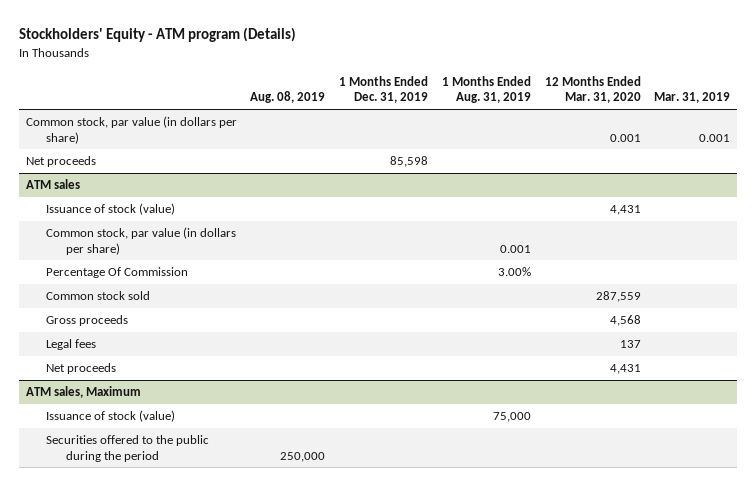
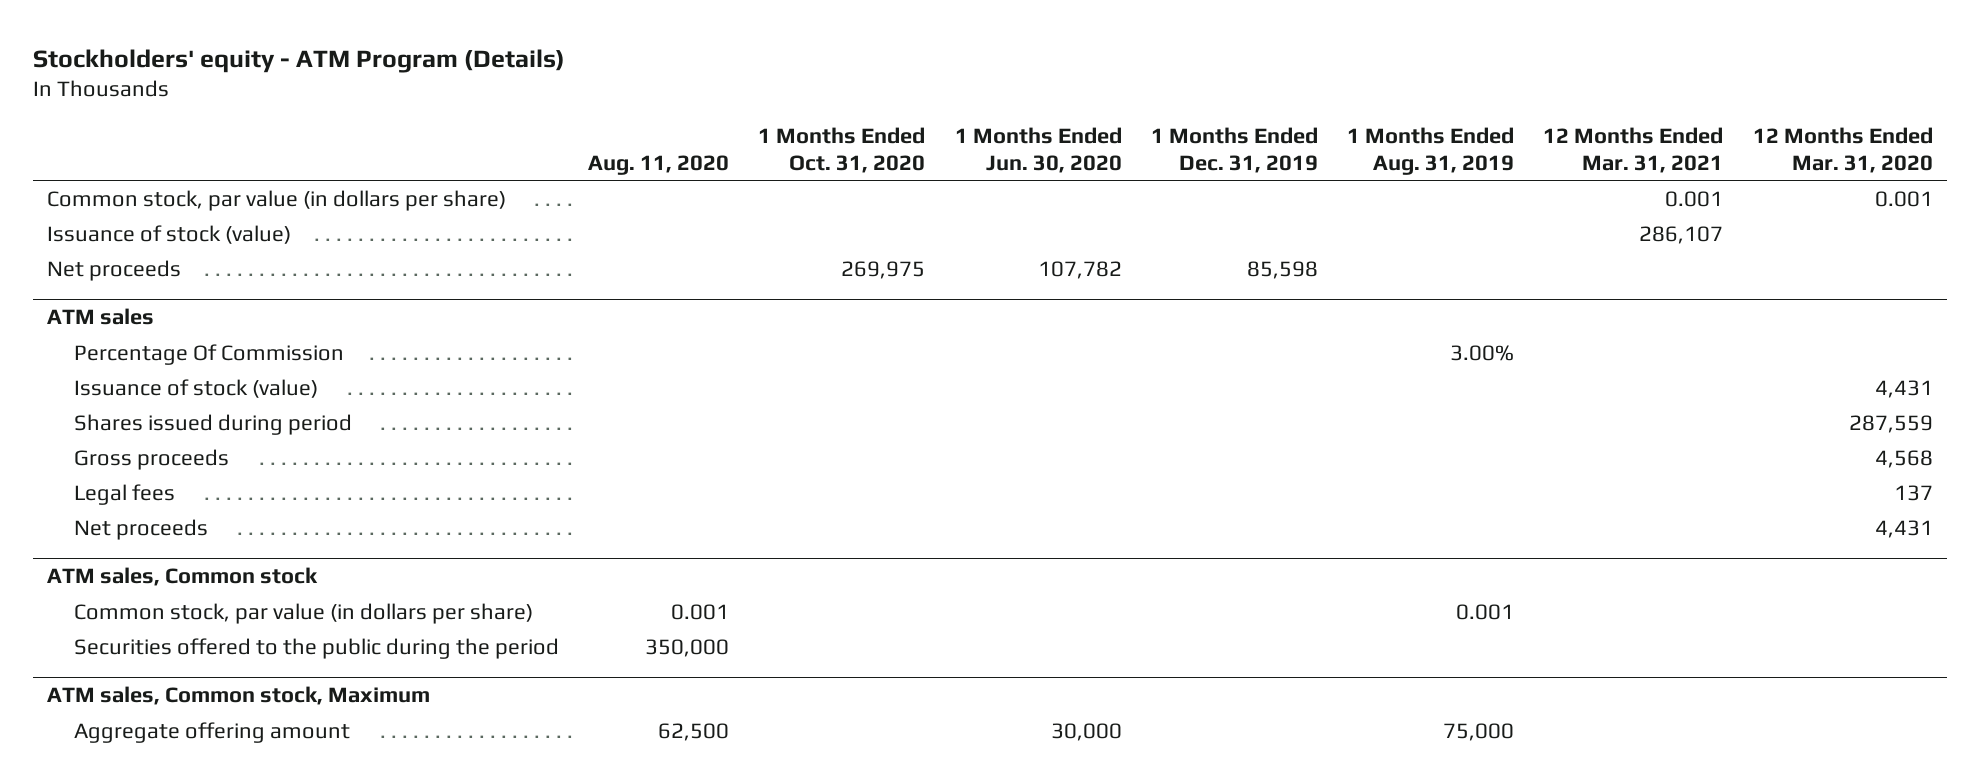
[18,27,296,43] Stockholders' Equity - ATM program (Details) -> [32,48,565,73] Stockholders' equity - ATM Program (Details)
[250,91,326,104] Aug. 08, 2019 -> none
[654,92,731,104] Mar. 31, 2019 -> none
none -> [588,154,730,175] Aug. 11, 2020
none -> [758,126,926,173] 1 Months Ended Oct. 31, 2020
none -> [954,126,1122,173] 1 Months Ended Jun. 30, 2020
none -> [1543,126,1724,173] 12 Months Ended Mar. 31, 2021
none -> [47,224,292,244] Issuance of stock (value)
[45,227,236,255] Common stock, par value (in dollars per share) -> none
[45,203,175,216] Issuance of stock (value) -> [73,378,318,398] Issuance of stock (value)
[45,291,150,301] Common stock sold -> [73,413,352,435] Shares issued during period
[45,410,175,423] Issuance of stock (value) -> none
[45,435,209,462] Securities offered to the public during the period -> none
none -> [47,567,319,587] ATM sales, Common stock
none -> [73,602,533,624] Common stock, par value (in dollars per share)
none -> [73,637,559,659] Securities offered to the public during the period
[25,386,141,399] ATM sales, Maximum -> [47,686,431,706] ATM sales, Common stock, Maximum
none -> [73,721,350,743] Aggregate offering amount

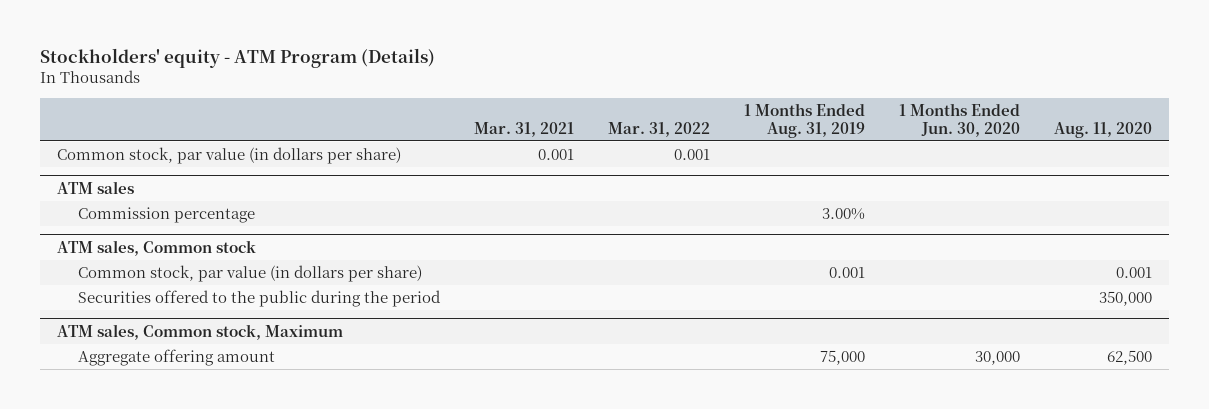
[758,126,926,173] 1 Months Ended Oct. 31, 2020 -> none
[1150,126,1318,173] 1 Months Ended Dec. 31, 2019 -> none
[1543,126,1724,173] 12 Months Ended Mar. 31, 2021 -> none
[1752,126,1933,173] 12 Months Ended Mar. 31, 2020 -> none
none -> [474,121,575,137] Mar. 31, 2021
none -> [608,121,711,137] Mar. 31, 2022
[47,224,292,244] Issuance of stock (value) -> none
[47,259,182,281] Net proceeds -> none
[73,378,318,398] Issuance of stock (value) -> none
[73,413,352,435] Shares issued during period -> none
[73,448,229,470] Gross proceeds -> none
[73,483,175,505] Legal fees -> none
[73,518,208,540] Net proceeds -> none
[73,343,344,365] Percentage Of Commission -> [78,206,256,223] Commission percentage

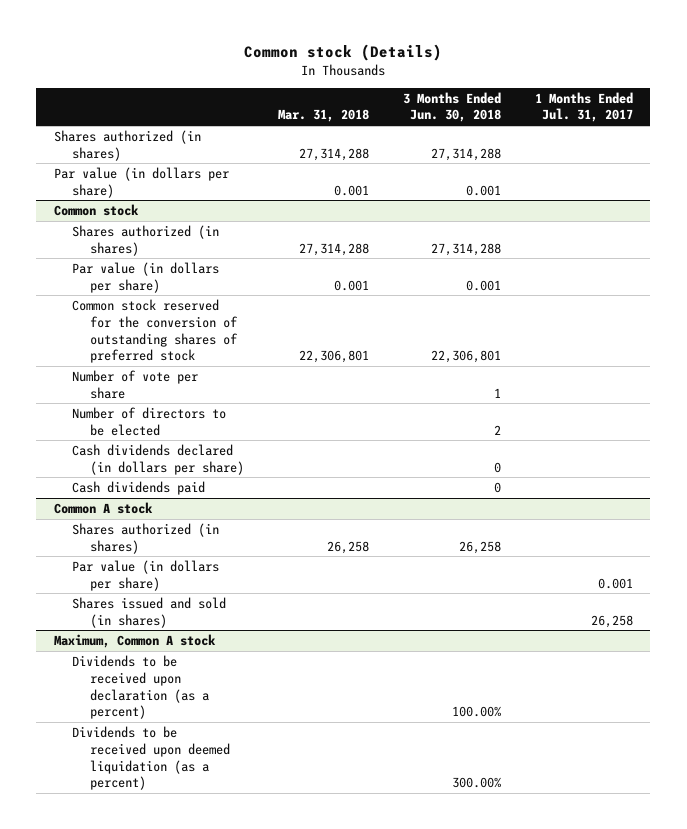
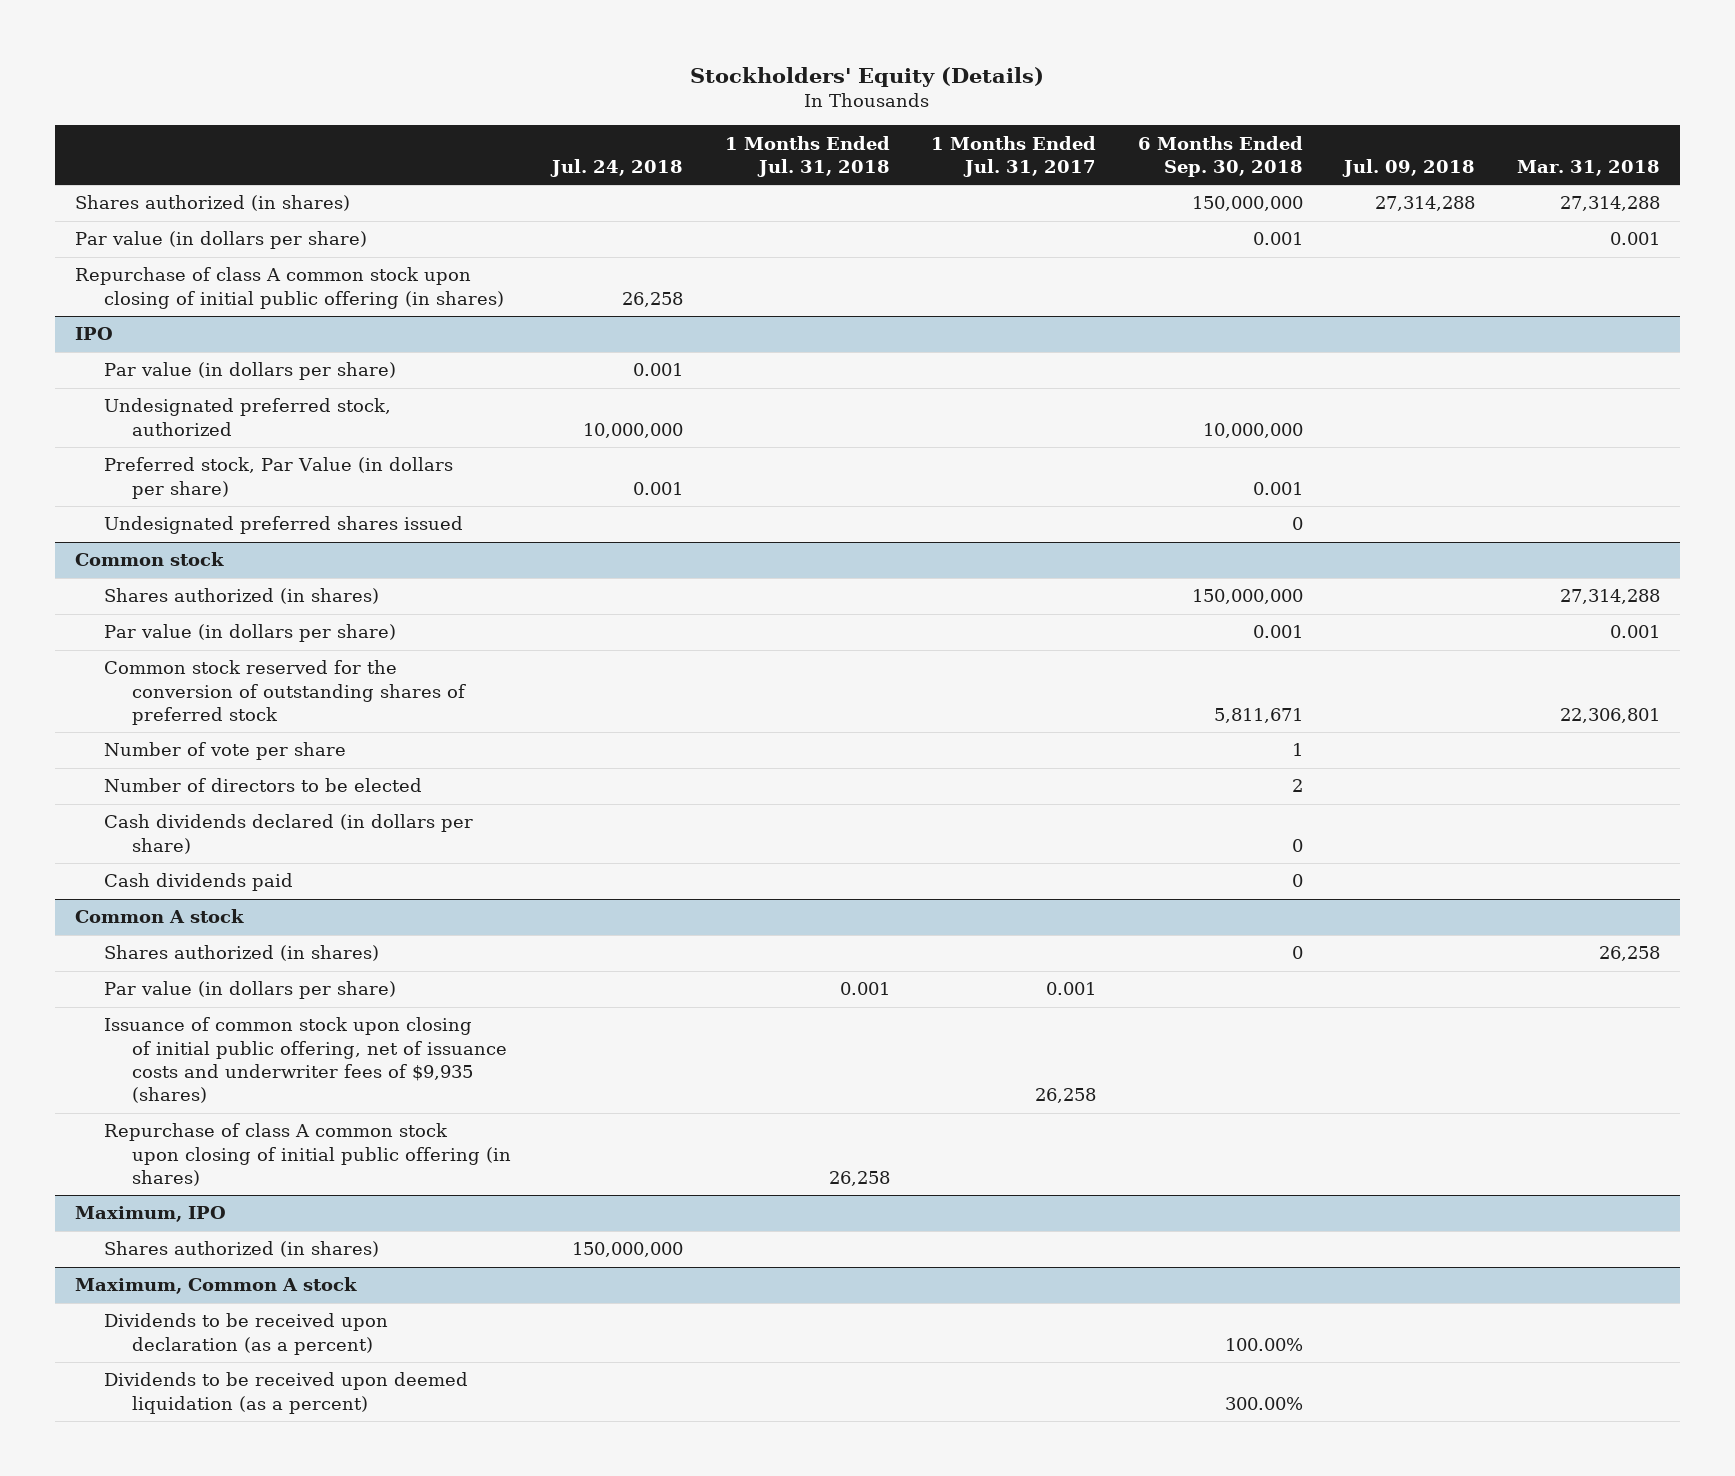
[244,43,443,61] Common stock (Details) -> [690,66,1045,87] Stockholders' Equity (Details)
[403,91,502,123] 3 Months Ended Jun. 30, 2018 -> none
none -> [550,158,684,177] Jul. 24, 2018
none -> [724,135,890,177] 1 Months Ended Jul. 31, 2018
none -> [1137,135,1303,177] 6 Months Ended Sep. 30, 2018
none -> [1342,158,1476,177] Jul. 09, 2018
none -> [75,267,504,309] Repurchase of class A common stock upon closing of initial public offering (in shares)
none -> [75,327,114,341] IPO
none -> [103,362,396,381] Par value (in dollars per share)
none -> [103,398,391,436] Undesignated preferred stock, authorized
none -> [103,457,453,499] Preferred stock, Par Value (in dollars per share)
none -> [103,516,463,535] Undesignated preferred shares issued
[71,596,226,628] Shares issued and sold (in shares) -> [103,1017,507,1104] Issuance of common stock upon closing of initial public offering, net of issuance costs and underwriter fees of $9,935 (shares)
none -> [103,1123,511,1187] Repurchase of class A common stock upon closing of initial public offering (in shares)
none -> [75,1206,227,1223] Maximum, IPO
none -> [103,1241,379,1258] Shares authorized (in shares)

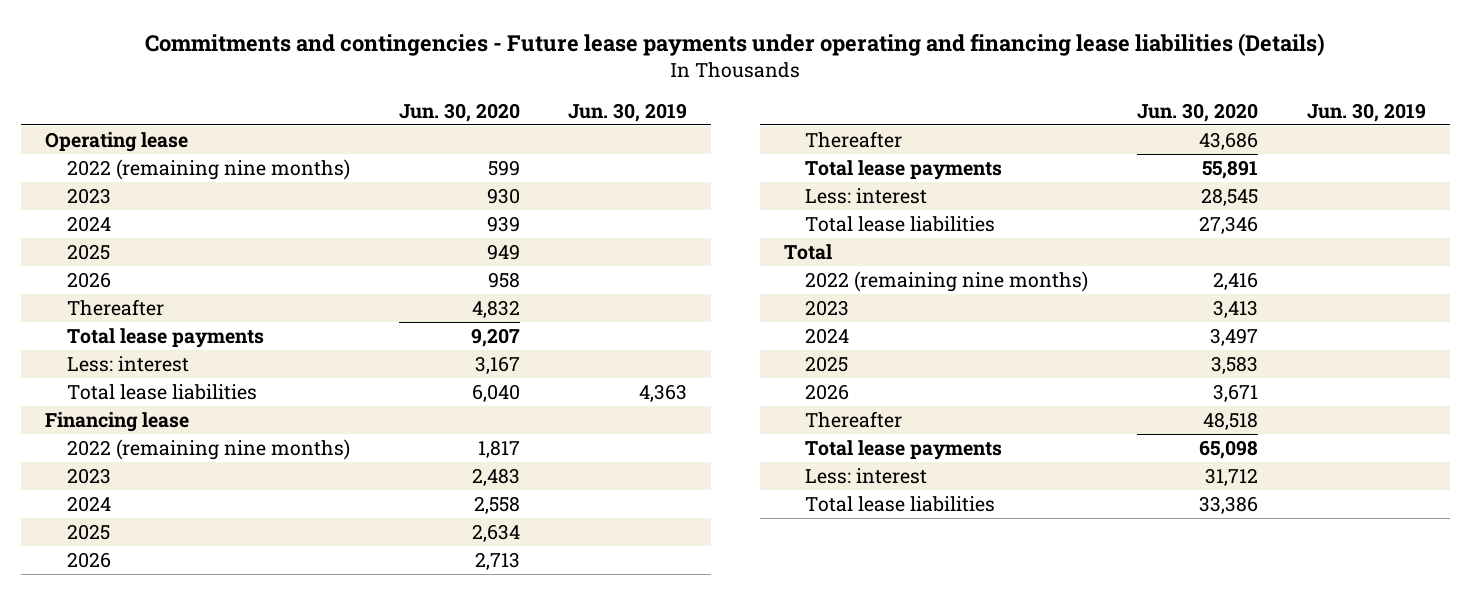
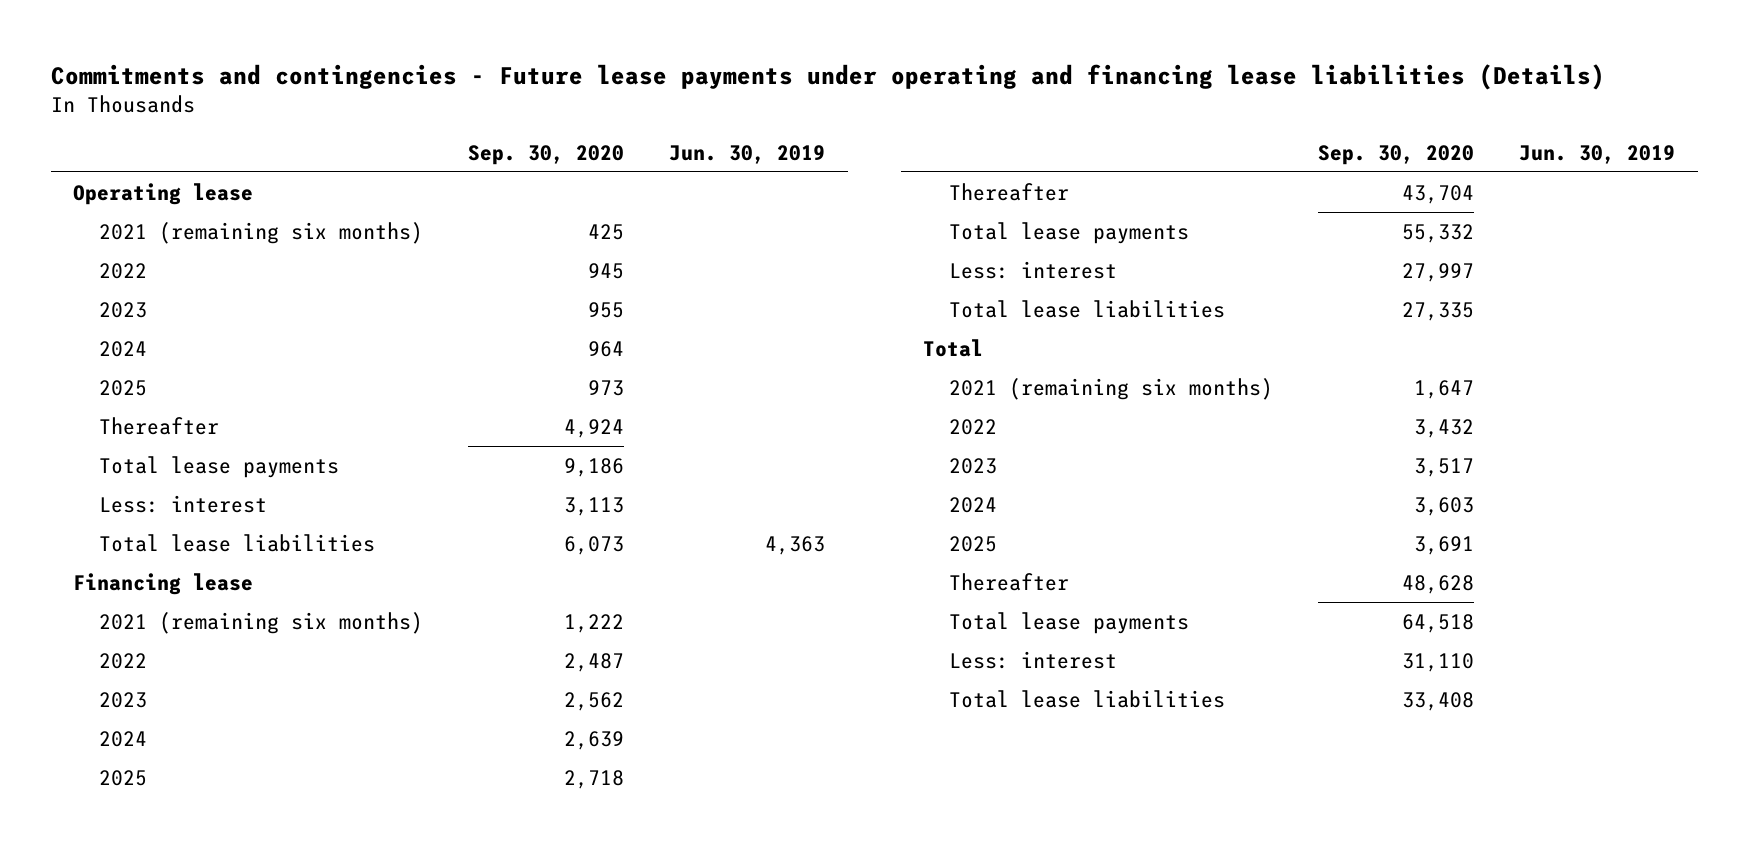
[398,102,520,122] Jun. 30, 2020 -> none
none -> [468,144,625,165] Sep. 30, 2020
[66,159,350,181] 2022 (remaining nine months) -> [99,221,424,244] 2021 (remaining six months)
none -> [99,262,148,279] 2022
[66,272,111,289] 2026 -> none
[66,439,350,461] 2022 (remaining nine months) -> [99,611,424,634] 2021 (remaining six months)
none -> [99,652,148,669] 2022
[66,552,111,569] 2026 -> none
[805,271,1089,293] 2022 (remaining nine months) -> [948,377,1273,400] 2021 (remaining six months)
none -> [948,418,997,435] 2022
[805,384,850,401] 2026 -> none

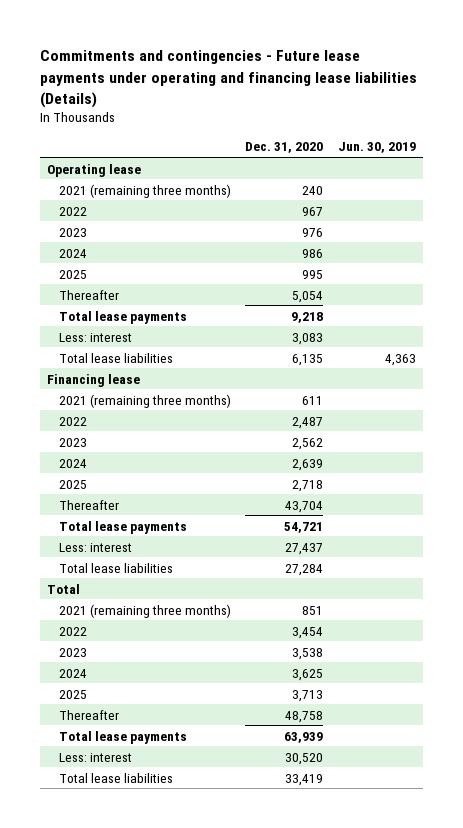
[468,144,625,165] Sep. 30, 2020 -> none
none -> [245,142,324,154] Dec. 31, 2020
[99,221,424,244] 2021 (remaining six months) -> [58,183,231,198] 2021 (remaining three months)
[99,611,424,634] 2021 (remaining six months) -> [58,393,231,408] 2021 (remaining three months)
[948,377,1273,400] 2021 (remaining six months) -> [58,603,231,618] 2021 (remaining three months)

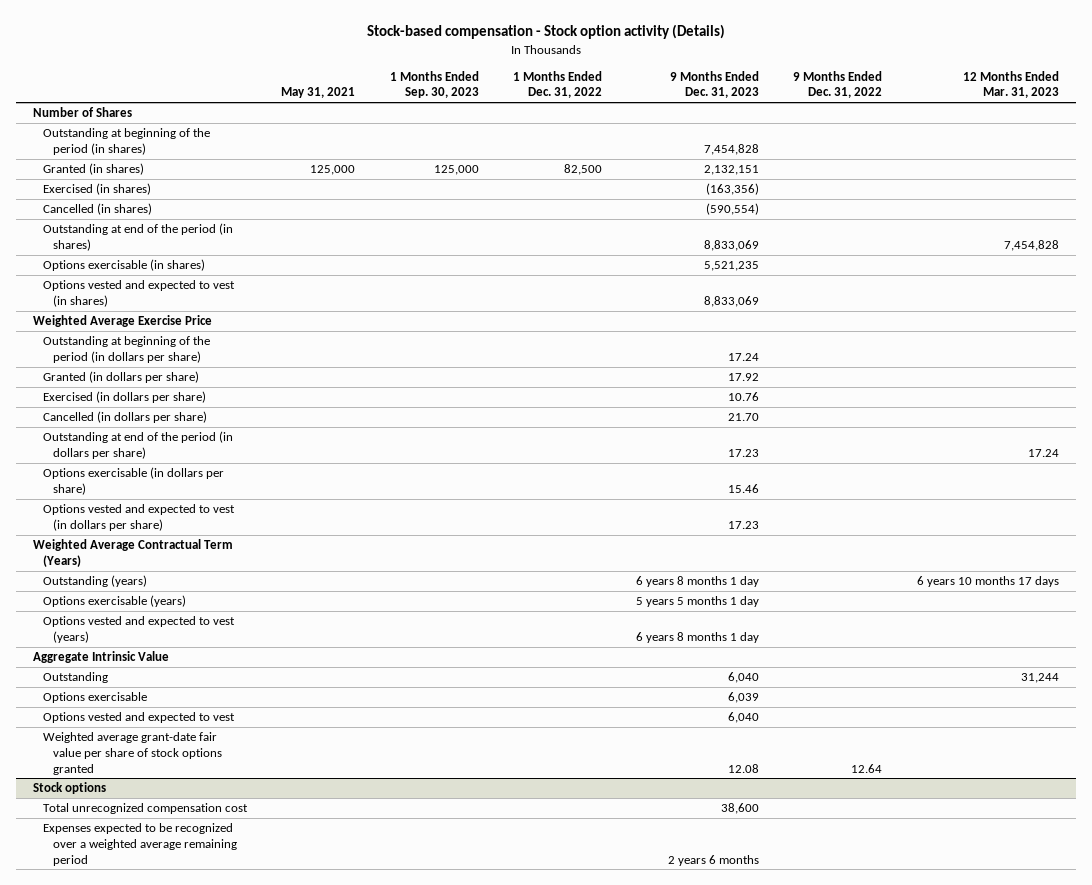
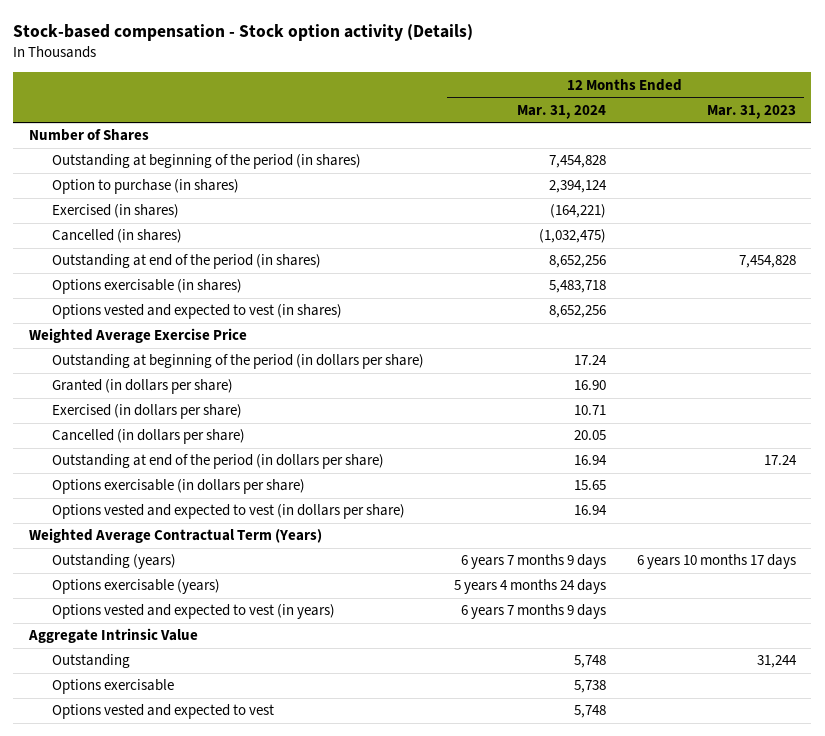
[281,87,356,99] May 31, 2021 -> none
[389,70,479,99] 1 Months Ended Sep. 30, 2023 -> none
[512,70,602,99] 1 Months Ended Dec. 31, 2022 -> none
[670,70,760,99] 9 Months Ended Dec. 31, 2023 -> none
[793,70,883,99] 9 Months Ended Dec. 31, 2022 -> none
none -> [517,104,607,119] Mar. 31, 2024
[43,163,145,176] Granted (in shares) -> [51,179,239,195] Option to purchase (in shares)
[43,616,236,643] Options vested and expected to vest (years) -> [51,604,335,620] Options vested and expected to vest (in years)
[43,732,223,775] Weighted average grant-date fair value per share of stock options granted -> none
[32,782,106,795] Stock options -> none
[43,803,249,815] Total unrecognized compensation cost -> none
[43,823,238,866] Expenses expected to be recognized over a weighted average remaining period -> none

